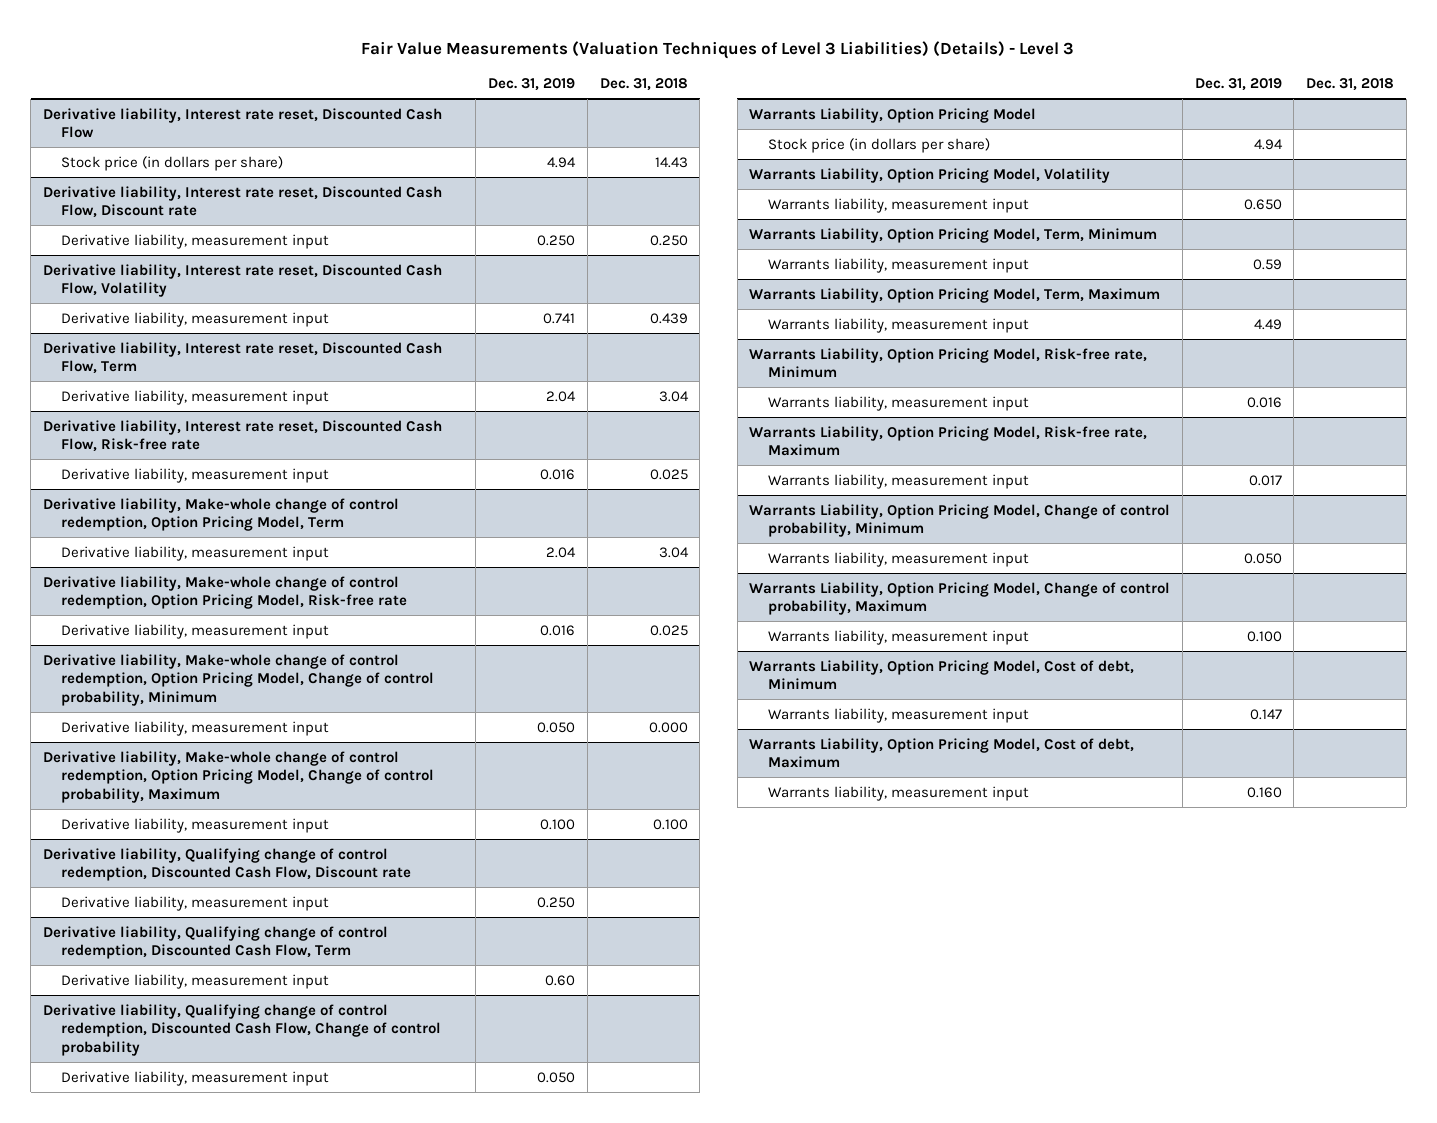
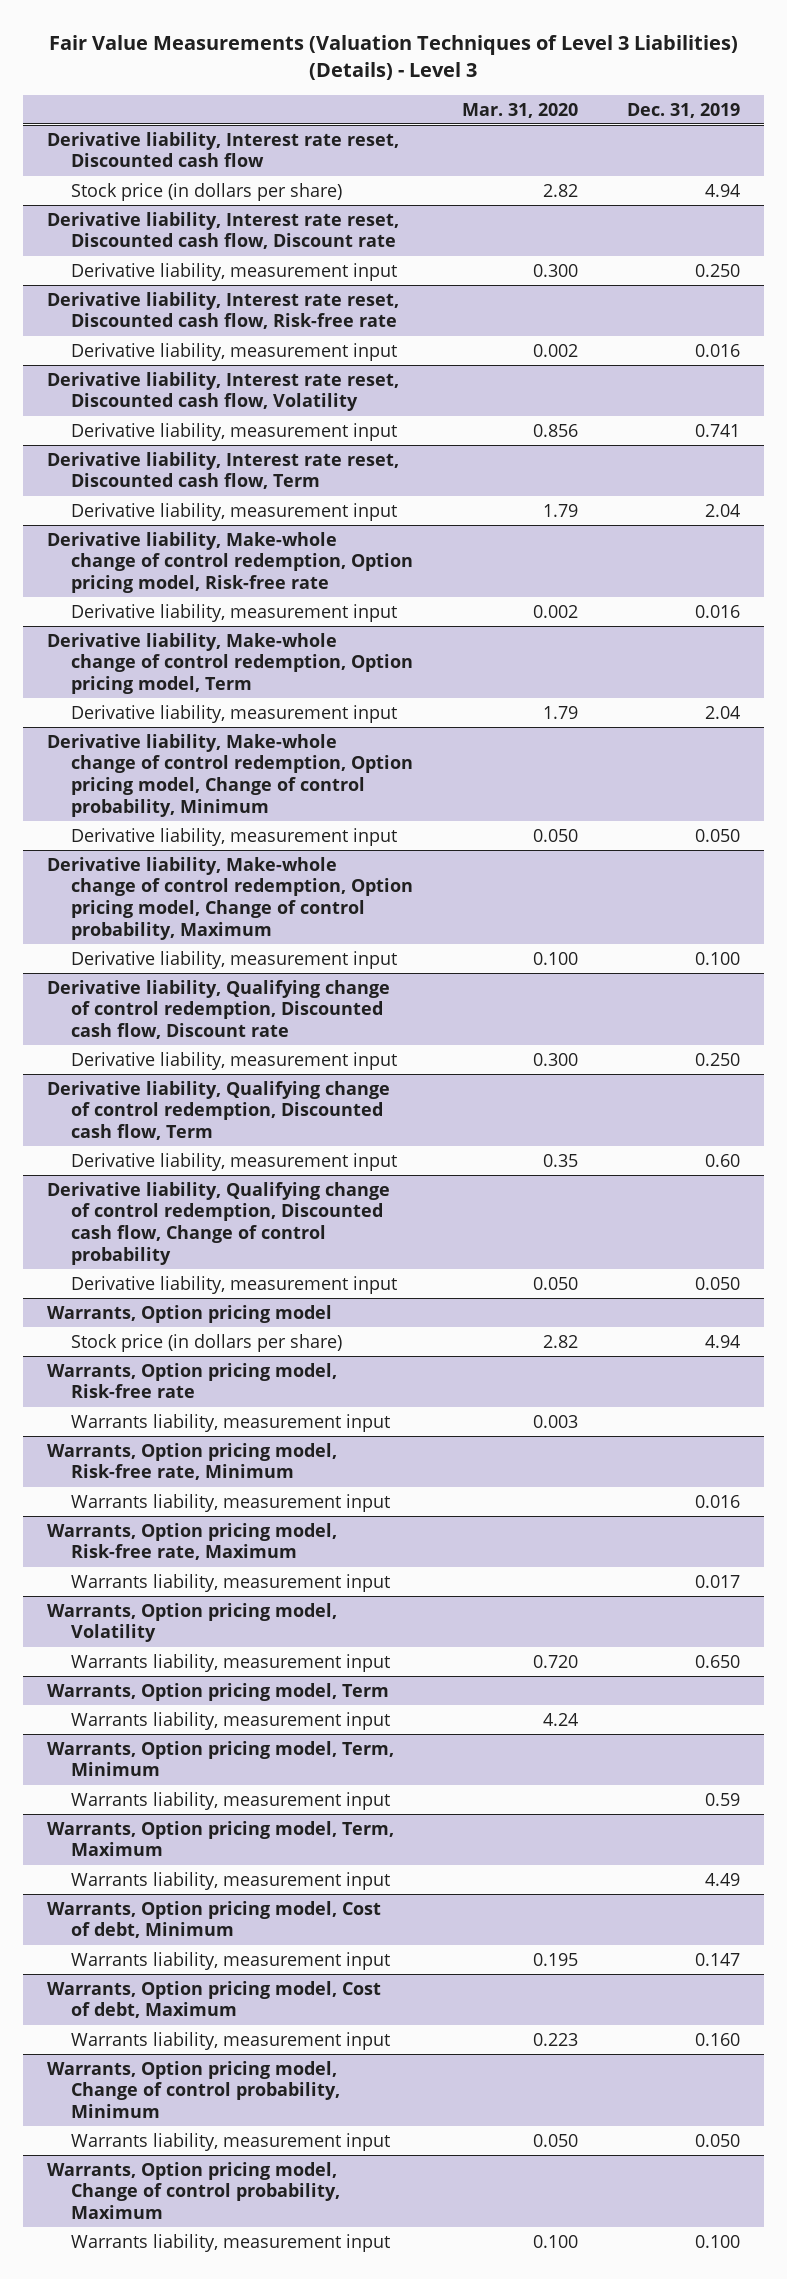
[599,78,688,92] Dec. 31, 2018 -> none
none -> [461,102,578,118] Mar. 31, 2020
[42,107,442,139] Derivative liability, Interest rate reset, Discounted Cash Flow -> [47,131,400,168] Derivative liability, Interest rate reset, Discounted cash flow
[42,185,442,219] Derivative liability, Interest rate reset, Discounted Cash Flow, Discount rate -> [47,211,400,250] Derivative liability, Interest rate reset, Discounted cash flow, Discount rate
none -> [47,291,400,330] Derivative liability, Interest rate reset, Discounted cash flow, Risk-free rate
none -> [70,342,397,361] Derivative liability, measurement input
[42,263,442,298] Derivative liability, Interest rate reset, Discounted Cash Flow, Volatility -> [47,371,400,412] Derivative liability, Interest rate reset, Discounted cash flow, Volatility
[42,341,442,375] Derivative liability, Interest rate reset, Discounted Cash Flow, Term -> [47,451,400,490] Derivative liability, Interest rate reset, Discounted cash flow, Term
[42,419,442,453] Derivative liability, Interest rate reset, Discounted Cash Flow, Risk-free rate -> none
none -> [47,531,413,594] Derivative liability, Make-whole change of control redemption, Option pricing model, Risk-free rate
[42,497,399,532] Derivative liability, Make-whole change of control redemption, Option Pricing Model, Term -> [47,632,413,695] Derivative liability, Make-whole change of control redemption, Option pricing model, Term
[42,575,407,610] Derivative liability, Make-whole change of control redemption, Option Pricing Model, Risk-free rate -> none
[60,623,329,639] Derivative liability, measurement input -> none
[42,653,434,706] Derivative liability, Make-whole change of control redemption, Option Pricing Model, Change of control probability, Minimum -> [47,733,413,817] Derivative liability, Make-whole change of control redemption, Option pricing model, Change of control probability, Minimum
[42,750,434,803] Derivative liability, Make-whole change of control redemption, Option Pricing Model, Change of control probability, Maximum -> [47,856,413,940] Derivative liability, Make-whole change of control redemption, Option pricing model, Change of control probability, Maximum
[42,847,411,882] Derivative liability, Qualifying change of control redemption, Discounted Cash Flow, Discount rate -> [47,979,391,1040] Derivative liability, Qualifying change of control redemption, Discounted cash flow, Discount rate
[42,925,388,960] Derivative liability, Qualifying change of control redemption, Discounted Cash Flow, Term -> [47,1080,391,1141] Derivative liability, Qualifying change of control redemption, Discounted cash flow, Term
[42,1003,441,1056] Derivative liability, Qualifying change of control redemption, Discounted Cash Flow, Change of control probability -> [47,1181,391,1265] Derivative liability, Qualifying change of control redemption, Discounted cash flow, Change of control probability
[749,107,1037,123] Warrants Liability, Option Pricing Model -> [47,1304,333,1323] Warrants, Option pricing model
none -> [47,1362,338,1399] Warrants, Option pricing model, Risk-free rate
none -> [70,1413,390,1432] Warrants liability, measurement input
none -> [47,1442,338,1481] Warrants, Option pricing model, Risk-free rate, Minimum
none -> [70,1493,390,1512] Warrants liability, measurement input
none -> [47,1522,338,1561] Warrants, Option pricing model, Risk-free rate, Maximum
none -> [70,1573,390,1592] Warrants liability, measurement input
[749,167,1111,183] Warrants Liability, Option Pricing Model, Volatility -> [47,1602,338,1643] Warrants, Option pricing model, Volatility
none -> [47,1682,390,1701] Warrants, Option pricing model, Term
none -> [70,1711,390,1730] Warrants liability, measurement input
[749,227,1158,243] Warrants Liability, Option Pricing Model, Term, Minimum -> [47,1740,395,1777] Warrants, Option pricing model, Term, Minimum
[749,287,1161,303] Warrants Liability, Option Pricing Model, Term, Maximum -> [47,1820,395,1857] Warrants, Option pricing model, Term, Maximum
[749,347,1148,379] Warrants Liability, Option Pricing Model, Risk-free rate, Minimum -> none
[767,395,1029,411] Warrants liability, measurement input -> none
[749,425,1148,457] Warrants Liability, Option Pricing Model, Risk-free rate, Maximum -> none
[767,473,1029,489] Warrants liability, measurement input -> none
[749,503,1171,538] Warrants Liability, Option Pricing Model, Change of control probability, Minimum -> none
[767,551,1029,567] Warrants liability, measurement input -> none
[749,581,1171,616] Warrants Liability, Option Pricing Model, Change of control probability, Maximum -> none
[767,629,1029,645] Warrants liability, measurement input -> none
[749,659,1135,691] Warrants Liability, Option Pricing Model, Cost of debt, Minimum -> [47,1900,382,1939] Warrants, Option pricing model, Cost of debt, Minimum
[749,737,1135,769] Warrants Liability, Option Pricing Model, Cost of debt, Maximum -> [47,1980,382,2019] Warrants, Option pricing model, Cost of debt, Maximum
none -> [47,2060,340,2119] Warrants, Option pricing model, Change of control probability, Minimum
none -> [70,2132,390,2151] Warrants liability, measurement input
none -> [47,2161,340,2220] Warrants, Option pricing model, Change of control probability, Maximum
none -> [70,2233,390,2252] Warrants liability, measurement input

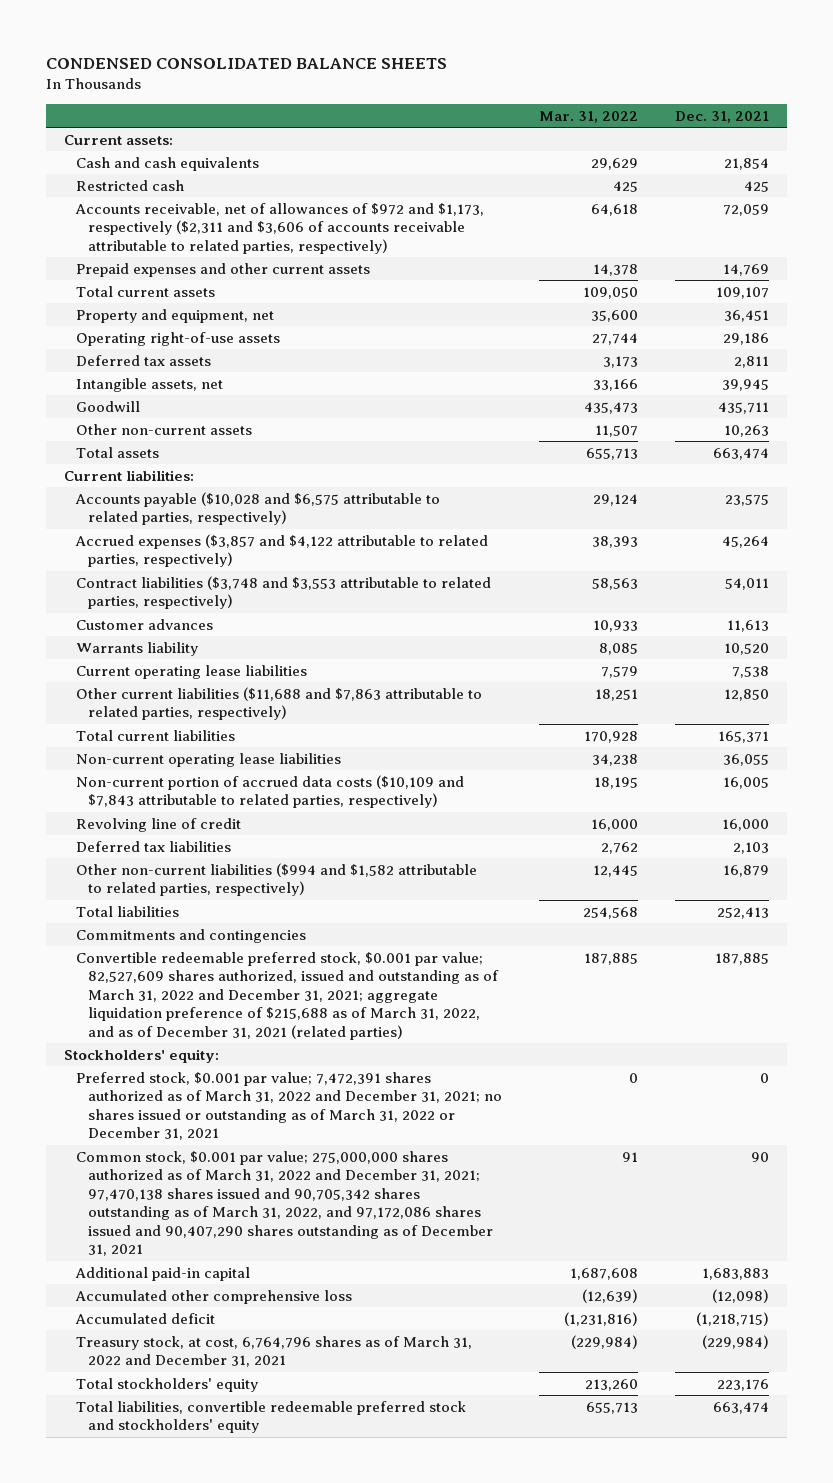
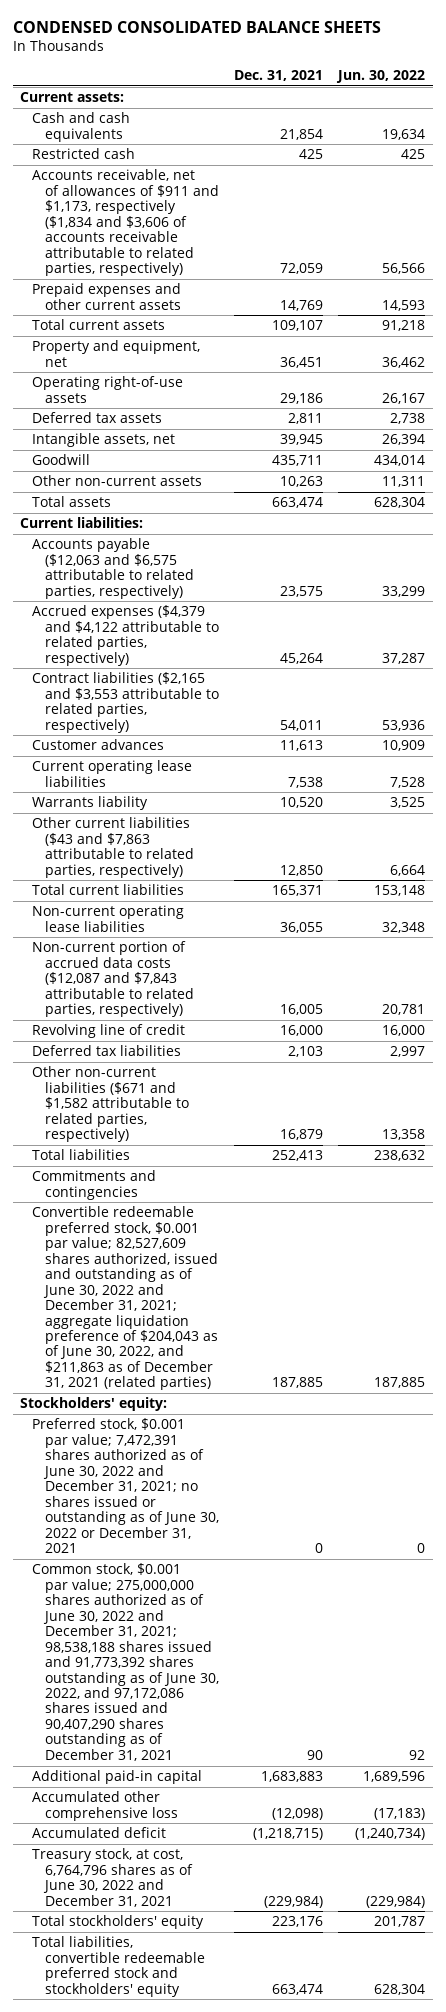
[538,110,638,123] Mar. 31, 2022 -> none
none -> [336,70,426,84] Jun. 30, 2022
[74,202,484,254] Accounts receivable, net of allowances of $972 and $1,173, respectively ($2,311 and $3,606 of accounts receivable attributable to related parties, respectively) -> [32,169,219,277] Accounts receivable, net of allowances of $911 and $1,173, respectively ($1,834 and $3,606 of accounts receivable attributable to related parties, respectively)
[74,491,440,526] Accounts payable ($10,028 and $6,575 attributable to related parties, respectively) -> [32,538,194,599] Accounts payable ($12,063 and $6,575 attributable to related parties, respectively)
[74,533,488,568] Accrued expenses ($3,857 and $4,122 attributable to related parties, respectively) -> [32,605,219,666] Accrued expenses ($4,379 and $4,122 attributable to related parties, respectively)
[75,575,491,610] Contract liabilities ($3,748 and $3,553 attributable to related parties, respectively) -> [32,672,219,733] Contract liabilities ($2,165 and $3,553 attributable to related parties, respectively)
[75,641,198,656] Warrants liability -> [32,796,149,811] Warrants liability
[75,686,482,721] Other current liabilities ($11,688 and $7,863 attributable to related parties, respectively) -> [32,817,194,878] Other current liabilities ($43 and $7,863 attributable to related parties, respectively)
[75,774,464,809] Non-current portion of accrued data costs ($10,109 and $7,843 attributable to related parties, respectively) -> [32,941,194,1018] Non-current portion of accrued data costs ($12,087 and $7,843 attributable to related parties, respectively)
[75,862,477,897] Other non-current liabilities ($994 and $1,582 attributable to related parties, respectively) -> [32,1066,189,1143] Other non-current liabilities ($671 and $1,582 attributable to related parties, respectively)
[75,951,499,1040] Convertible redeemable preferred stock, $0.001 par value; 82,527,609 shares authorized, issued and outstanding as of March 31, 2022 and December 31, 2021; aggregate liquidation preference of $215,688 as of March 31, 2022, and as of December 31, 2021 (related parties) -> [32,1206,218,1391] Convertible redeemable preferred stock, $0.001 par value; 82,527,609 shares authorized, issued and outstanding as of June 30, 2022 and December 31, 2021; aggregate liquidation preference of $204,043 as of June 30, 2022, and $211,863 as of December 31, 2021 (related parties)
[75,1071,502,1141] Preferred stock, $0.001 par value; 7,472,391 shares authorized as of March 31, 2022 and December 31, 2021; no shares issued or outstanding as of March 31, 2022 or December 31, 2021 -> [32,1418,219,1553] Preferred stock, $0.001 par value; 7,472,391 shares authorized as of June 30, 2022 and December 31, 2021; no shares issued or outstanding as of June 30, 2022 or December 31, 2021
[75,1150,493,1257] Common stock, $0.001 par value; 275,000,000 shares authorized as of March 31, 2022 and December 31, 2021; 97,470,138 shares issued and 90,705,342 shares outstanding as of March 31, 2022, and 97,172,086 shares issued and 90,407,290 shares outstanding as of December 31, 2021 -> [32,1563,219,1761] Common stock, $0.001 par value; 275,000,000 shares authorized as of June 30, 2022 and December 31, 2021; 98,538,188 shares issued and 91,773,392 shares outstanding as of June 30, 2022, and 97,172,086 shares issued and 90,407,290 shares outstanding as of December 31, 2021
[75,1335,472,1368] Treasury stock, at cost, 6,764,796 shares as of March 31, 2022 and December 31, 2021 -> [32,1848,193,1907] Treasury stock, at cost, 6,764,796 shares as of June 30, 2022 and December 31, 2021

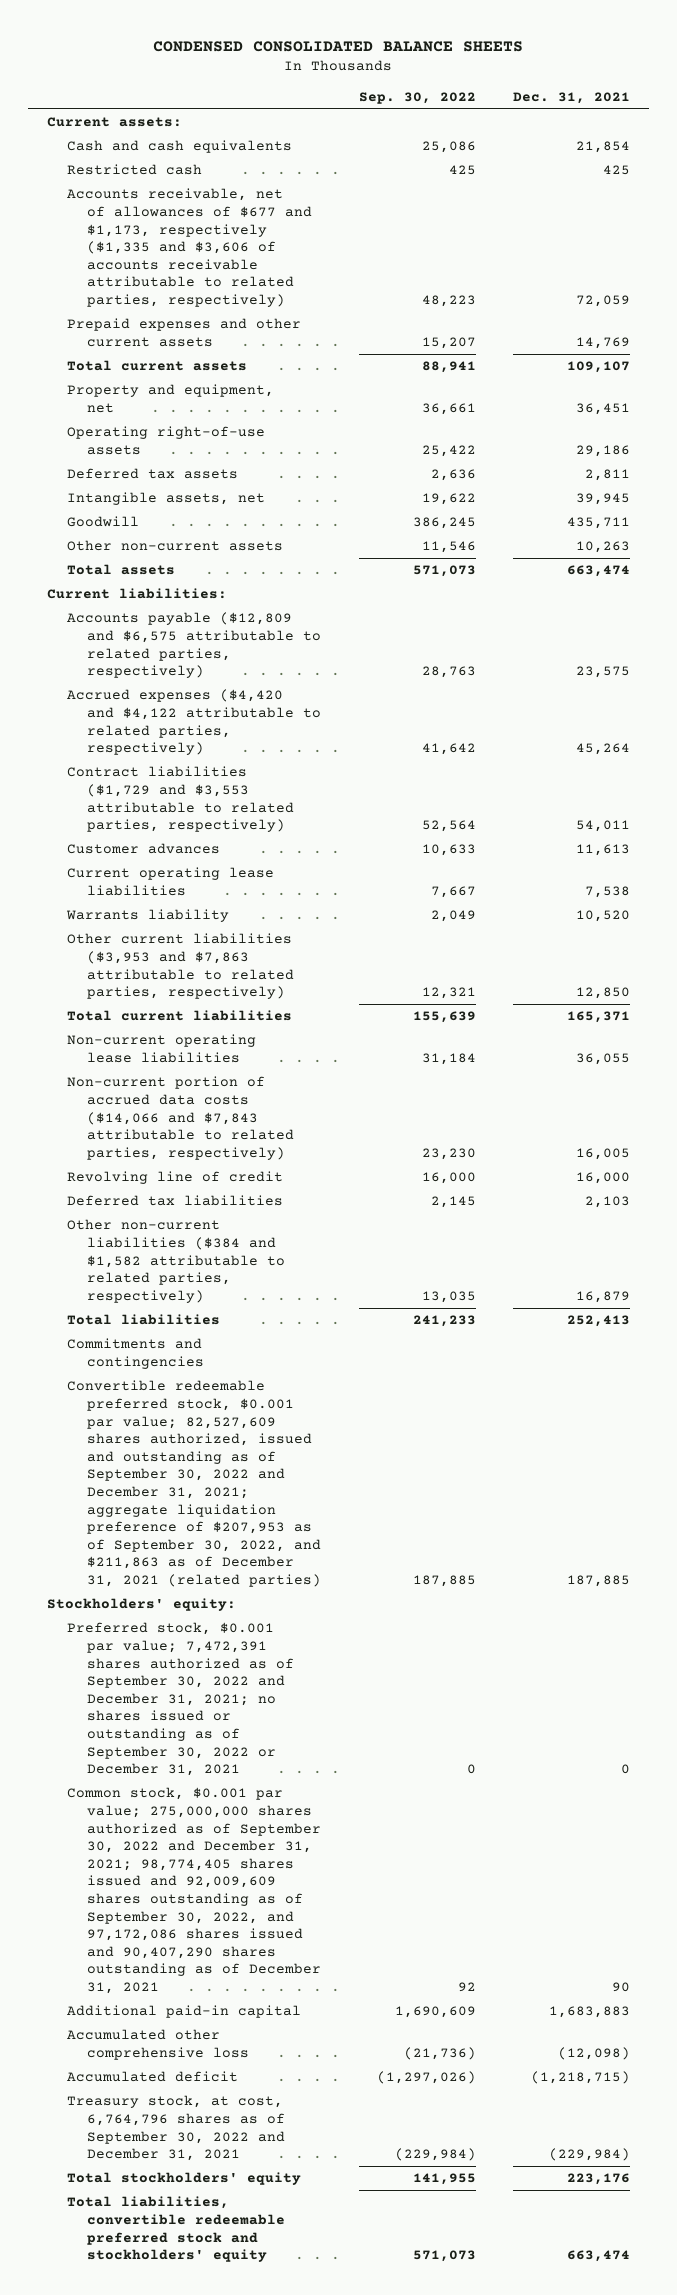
[336,70,426,84] Jun. 30, 2022 -> none
none -> [358,91,476,104] Sep. 30, 2022
[32,169,219,277] Accounts receivable, net of allowances of $911 and $1,173, respectively ($1,834 and $3,606 of accounts receivable attributable to related parties, respectively) -> [67,188,313,307] Accounts receivable, net of allowances of $677 and $1,173, respectively ($1,335 and $3,606 of accounts receivable attributable to related parties, respectively)
[32,538,194,599] Accounts payable ($12,063 and $6,575 attributable to related parties, respectively) -> [67,612,322,679] Accounts payable ($12,809 and $6,575 attributable to related parties, respectively)
[32,605,219,666] Accrued expenses ($4,379 and $4,122 attributable to related parties, respectively) -> [67,689,322,756] Accrued expenses ($4,420 and $4,122 attributable to related parties, respectively)
[32,672,219,733] Contract liabilities ($2,165 and $3,553 attributable to related parties, respectively) -> [67,766,295,833] Contract liabilities ($1,729 and $3,553 attributable to related parties, respectively)
[32,817,194,878] Other current liabilities ($43 and $7,863 attributable to related parties, respectively) -> [67,933,295,1000] Other current liabilities ($3,953 and $7,863 attributable to related parties, respectively)
[32,941,194,1018] Non-current portion of accrued data costs ($12,087 and $7,843 attributable to related parties, respectively) -> [67,1076,295,1160] Non-current portion of accrued data costs ($14,066 and $7,843 attributable to related parties, respectively)
[32,1066,189,1143] Other non-current liabilities ($671 and $1,582 attributable to related parties, respectively) -> [67,1219,286,1303] Other non-current liabilities ($384 and $1,582 attributable to related parties, respectively)
[32,1206,218,1391] Convertible redeemable preferred stock, $0.001 par value; 82,527,609 shares authorized, issued and outstanding as of June 30, 2022 and December 31, 2021; aggregate liquidation preference of $204,043 as of June 30, 2022, and $211,863 as of December 31, 2021 (related parties) -> [67,1380,322,1588] Convertible redeemable preferred stock, $0.001 par value; 82,527,609 shares authorized, issued and outstanding as of September 30, 2022 and December 31, 2021; aggregate liquidation preference of $207,953 as of September 30, 2022, and $211,863 as of December 31, 2021 (related parties)
[32,1418,219,1553] Preferred stock, $0.001 par value; 7,472,391 shares authorized as of June 30, 2022 and December 31, 2021; no shares issued or outstanding as of June 30, 2022 or December 31, 2021 -> [67,1622,295,1777] Preferred stock, $0.001 par value; 7,472,391 shares authorized as of September 30, 2022 and December 31, 2021; no shares issued or outstanding as of September 30, 2022 or December 31, 2021
[32,1563,219,1761] Common stock, $0.001 par value; 275,000,000 shares authorized as of June 30, 2022 and December 31, 2021; 98,538,188 shares issued and 91,773,392 shares outstanding as of June 30, 2022, and 97,172,086 shares issued and 90,407,290 shares outstanding as of December 31, 2021 -> [67,1787,322,1995] Common stock, $0.001 par value; 275,000,000 shares authorized as of September 30, 2022 and December 31, 2021; 98,774,405 shares issued and 92,009,609 shares outstanding as of September 30, 2022, and 97,172,086 shares issued and 90,407,290 shares outstanding as of December 31, 2021
[32,1848,193,1907] Treasury stock, at cost, 6,764,796 shares as of June 30, 2022 and December 31, 2021 -> [67,2095,286,2162] Treasury stock, at cost, 6,764,796 shares as of September 30, 2022 and December 31, 2021

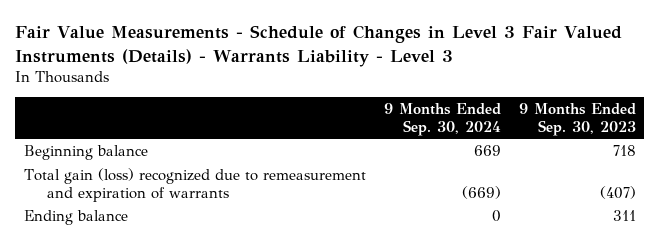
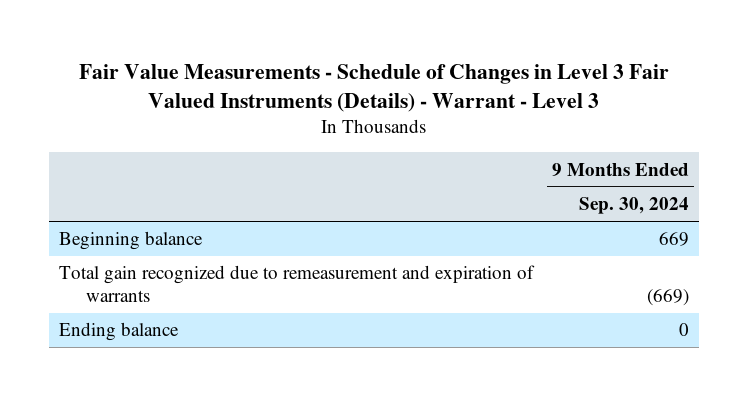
[14,25,622,67] Fair Value Measurements - Schedule of Changes in Level 3 Fair Valued Instruments (Details) - Warrants Liability - Level 3 -> [78,63,669,112] Fair Value Measurements - Schedule of Changes in Level 3 Fair Valued Instruments (Details) - Warrant - Level 3
[518,103,636,136] 9 Months Ended Sep. 30, 2023 -> none
[23,168,366,202] Total gain (loss) recognized due to remeasurement and expiration of warrants -> [58,265,535,303] Total gain recognized due to remeasurement and expiration of warrants

